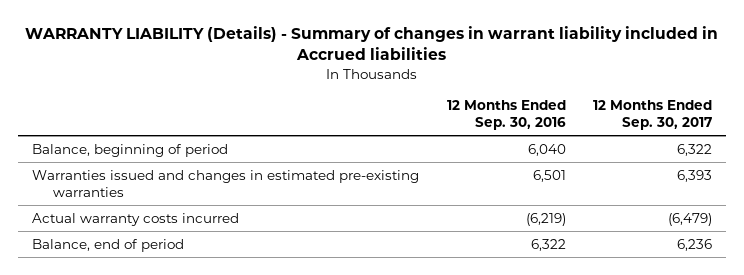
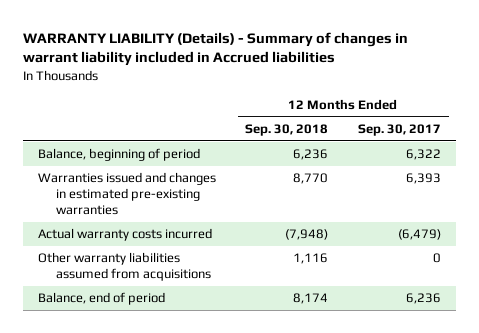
[446,99,566,131] 12 Months Ended Sep. 30, 2016 -> none
none -> [245,123,329,136] Sep. 30, 2018
none -> [37,252,211,282] Other warranty liabilities assumed from acquisitions

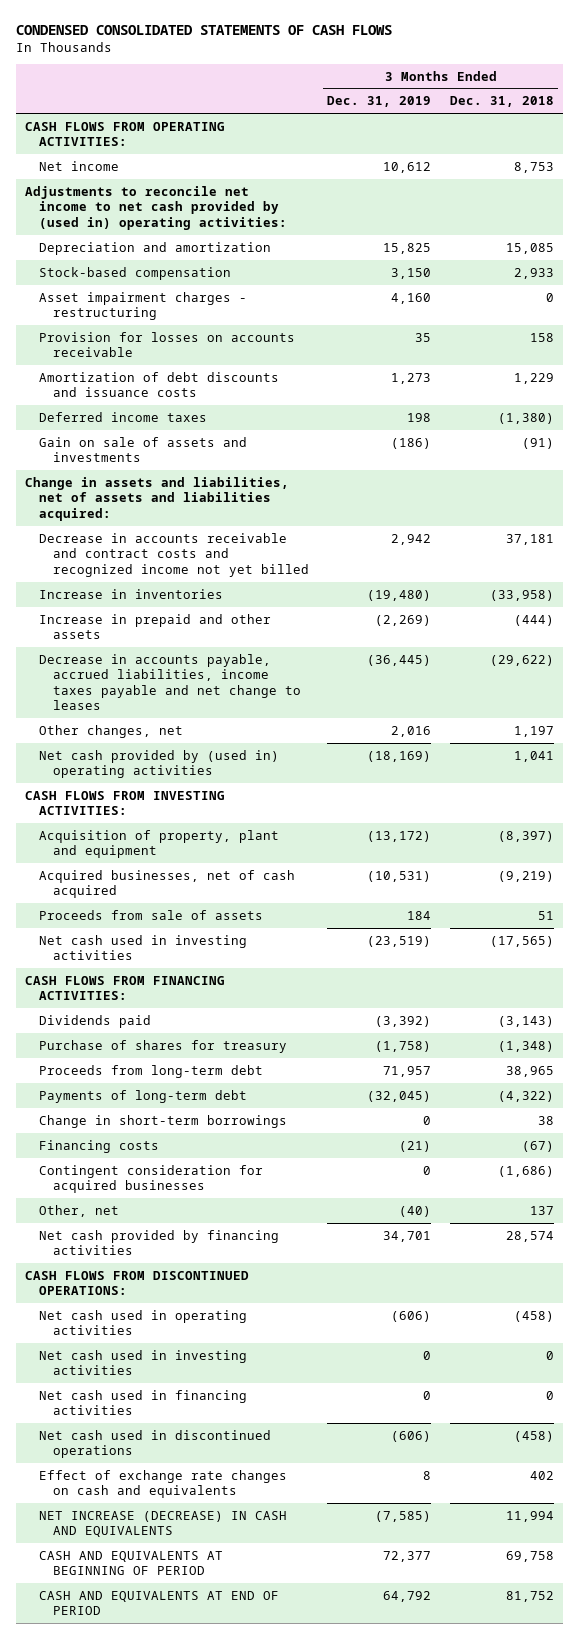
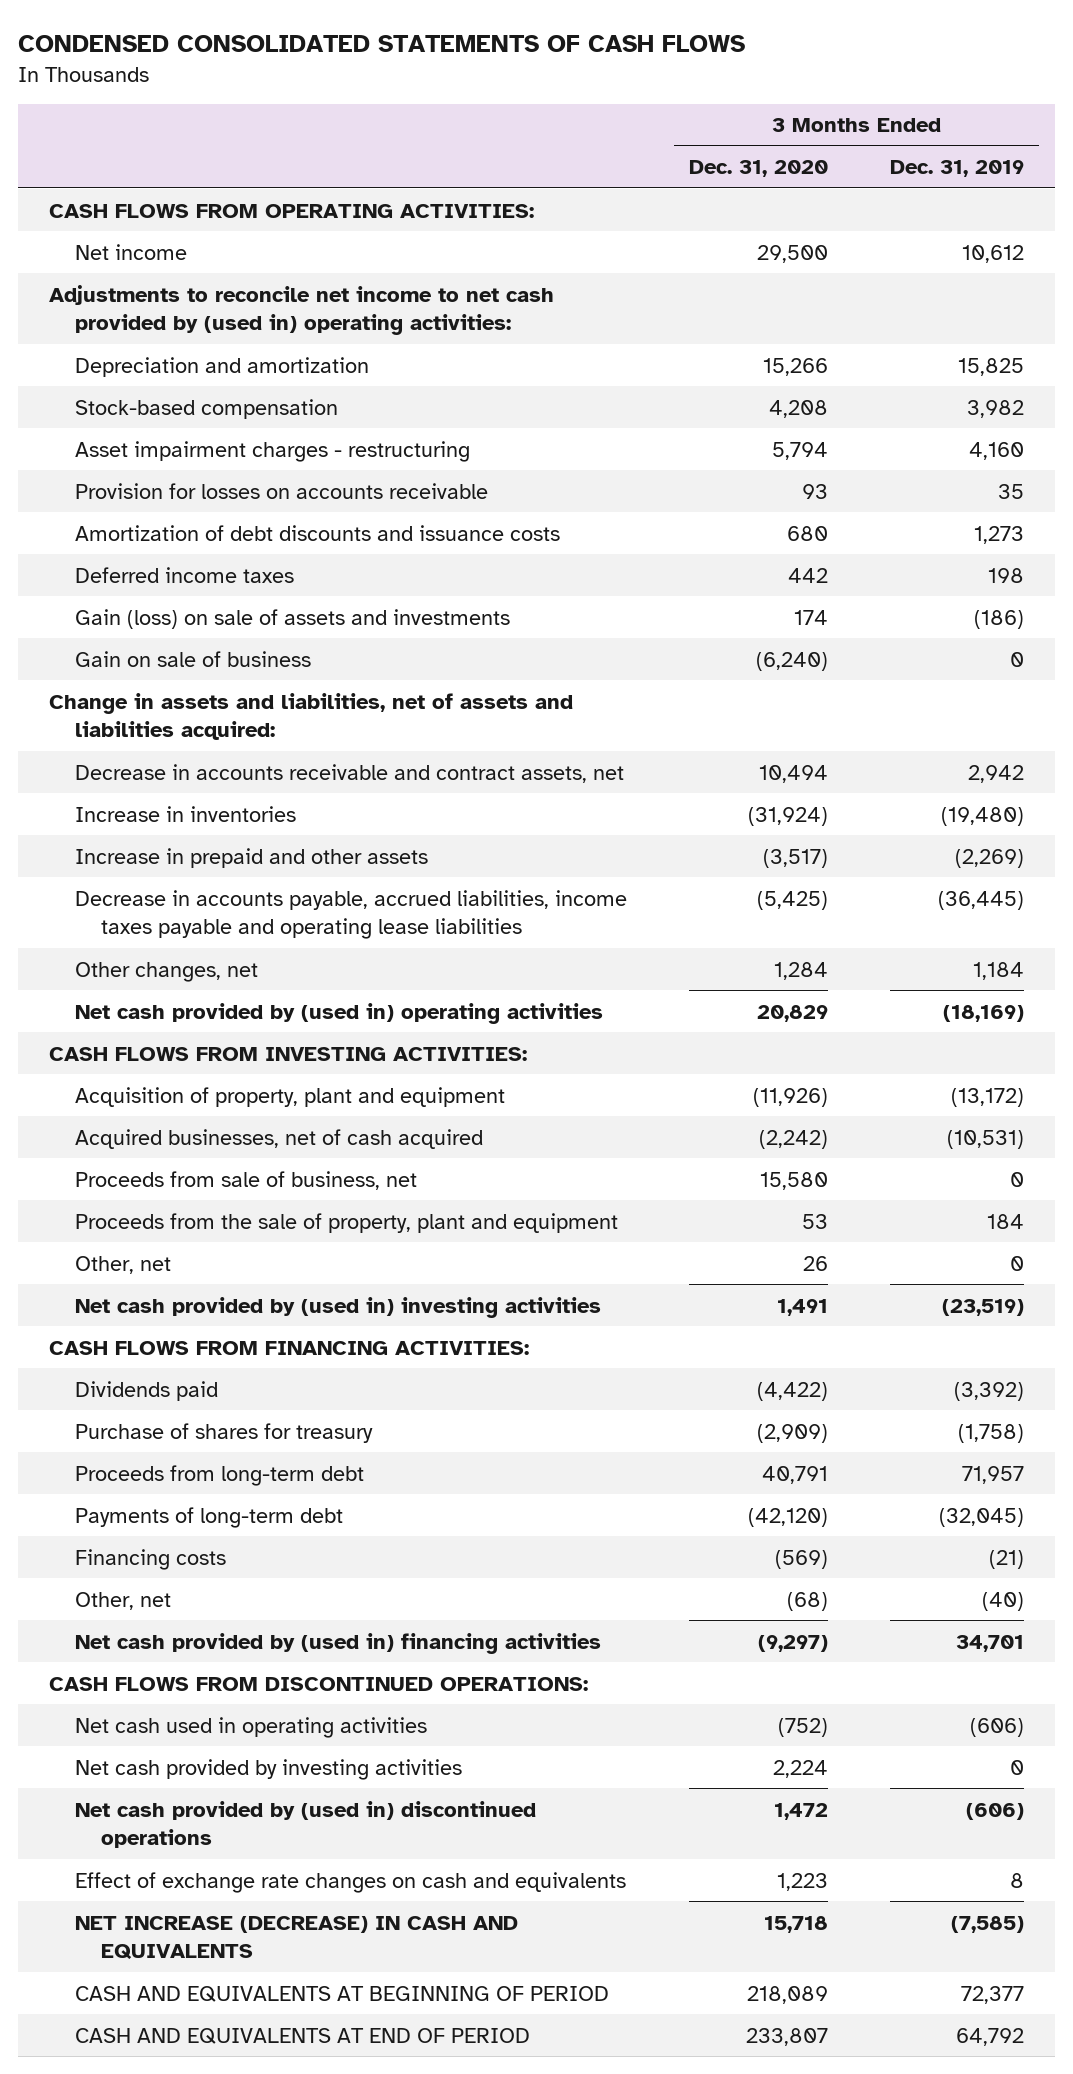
[449,96,554,108] Dec. 31, 2018 -> none
none -> [689,160,829,178] Dec. 31, 2020
[391,267,432,279] 3,150 -> [966,399,1024,418] 3,982
[39,436,248,463] Gain on sale of assets and investments -> [75,608,511,629] Gain (loss) on sale of assets and investments
none -> [75,650,312,667] Gain on sale of business
[39,532,310,577] Decrease in accounts receivable and contract costs and recognized income not yet billed -> [75,763,625,783] Decrease in accounts receivable and contract assets, net
[39,653,302,711] Decrease in accounts payable, accrued liabilities, income taxes payable and net change to leases -> [75,889,628,939] Decrease in accounts payable, accrued liabilities, income taxes payable and operating lease liabilities
[391,725,432,737] 2,016 -> [972,961,1024,980] 1,184
none -> [75,1170,418,1190] Proceeds from sale of business, net
[39,909,264,920] Proceeds from sale of assets -> [75,1212,619,1233] Proceeds from the sale of property, plant and equipment
none -> [75,1255,172,1274] Other, net
[39,934,248,961] Net cash used in investing activities -> [75,1296,602,1318] Net cash provided by (used in) investing activities
[39,1114,288,1128] Change in short-term borrowings -> none
[39,1164,264,1194] Contingent consideration for acquired businesses -> none
[39,1229,280,1256] Net cash provided by financing activities -> [75,1632,602,1654] Net cash provided by (used in) financing activities
[39,1389,248,1416] Net cash used in financing activities -> none
[39,1349,248,1376] Net cash used in investing activities -> [75,1758,463,1780] Net cash provided by investing activities
[39,1429,272,1459] Net cash used in discontinued operations -> [75,1800,537,1848] Net cash provided by (used in) discontinued operations

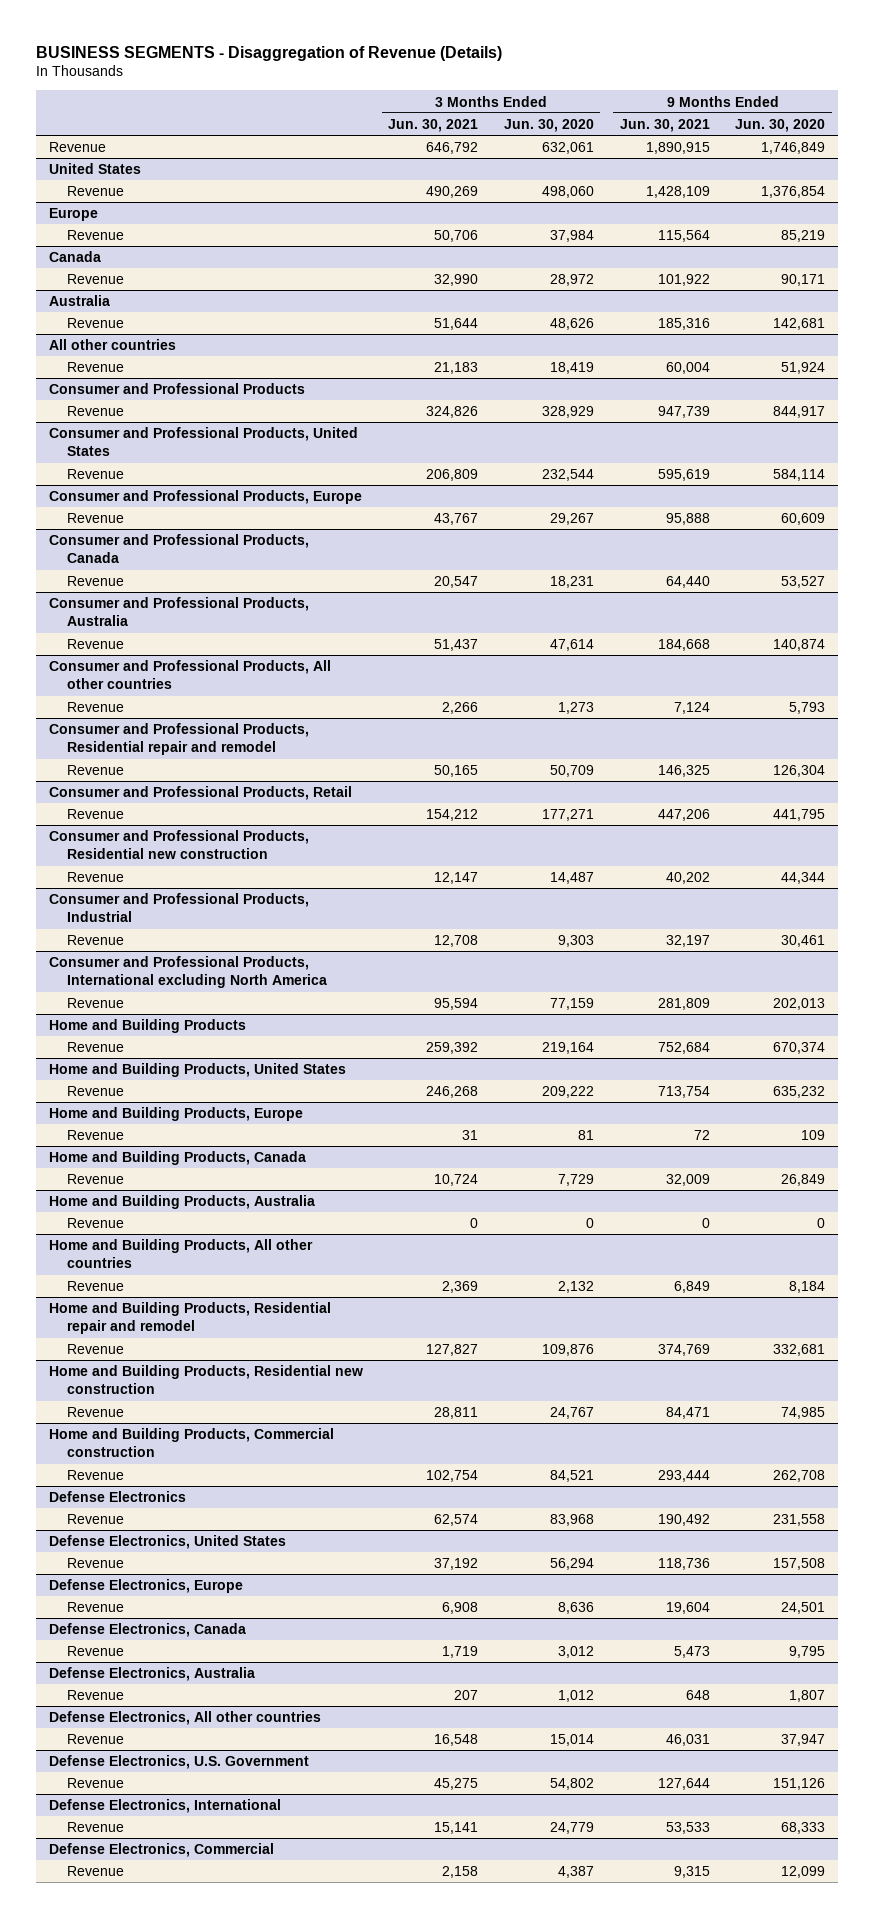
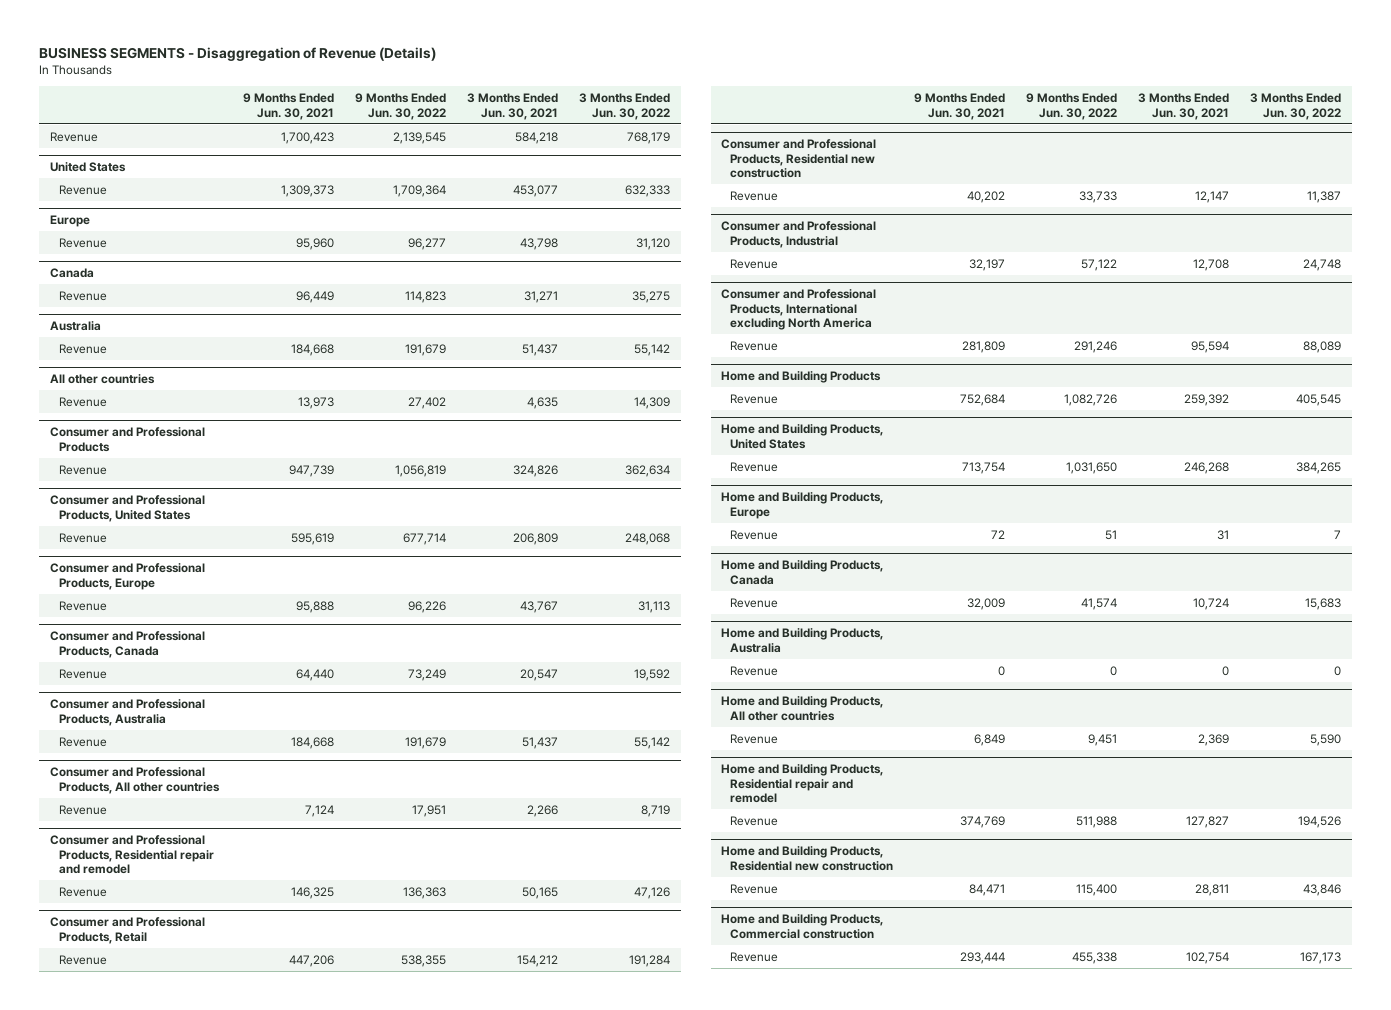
[504,118,595,132] Jun. 30, 2020 -> none
[735,118,826,132] Jun. 30, 2020 -> none
none -> [355,92,447,120] 9 Months Ended Jun. 30, 2022
none -> [579,92,671,120] 3 Months Ended Jun. 30, 2022
[426,142,479,155] 646,792 -> [515,131,559,144] 584,218
[645,142,710,155] 1,890,915 -> [281,131,335,144] 1,700,423
[426,186,479,199] 490,269 -> [513,184,559,197] 453,077
[645,186,710,199] 1,428,109 -> [281,184,335,197] 1,309,373
[434,230,479,243] 50,706 -> [520,237,559,250] 43,798
[657,230,710,243] 115,564 -> [296,237,335,250] 95,960
[434,274,479,287] 32,990 -> [524,290,559,303] 31,271
[657,274,710,287] 101,922 -> [296,290,335,303] 96,449
[434,318,479,331] 51,644 -> [522,343,559,356] 51,437
[657,318,710,331] 185,316 -> [291,343,335,356] 184,668
[434,362,479,375] 21,183 -> [527,396,559,409] 4,635
[665,362,710,375] 60,004 -> [298,396,335,409] 13,973
[48,1491,186,1503] Defense Electronics -> none
[66,1514,124,1525] Revenue -> none
[48,1535,286,1550] Defense Electronics, United States -> none
[66,1558,124,1569] Revenue -> none
[48,1579,243,1594] Defense Electronics, Europe -> none
[66,1602,124,1613] Revenue -> none
[48,1623,246,1638] Defense Electronics, Canada -> none
[66,1646,124,1657] Revenue -> none
[48,1667,255,1682] Defense Electronics, Australia -> none
[66,1690,124,1701] Revenue -> none
[48,1711,321,1726] Defense Electronics, All other countries -> none
[66,1734,124,1745] Revenue -> none
[48,1755,309,1770] Defense Electronics, U.S. Government -> none
[66,1778,124,1789] Revenue -> none
[48,1799,281,1814] Defense Electronics, International -> none
[66,1822,124,1833] Revenue -> none
[48,1843,274,1858] Defense Electronics, Commercial -> none
[66,1866,124,1877] Revenue -> none

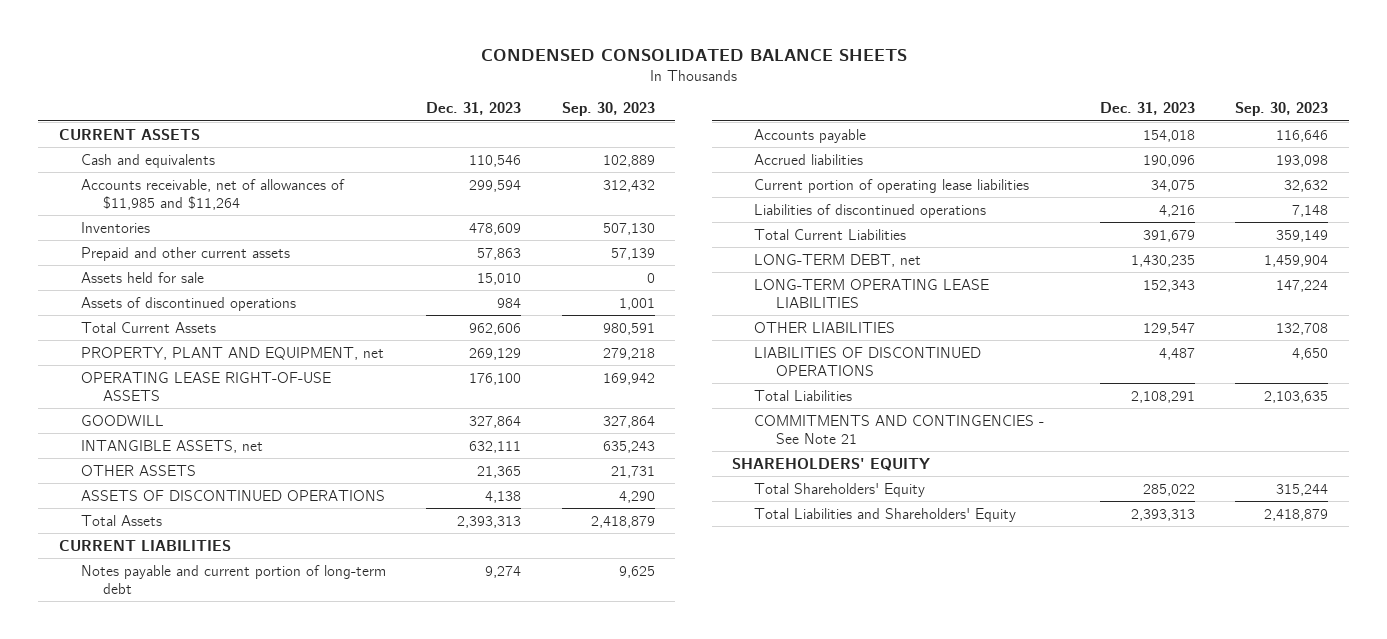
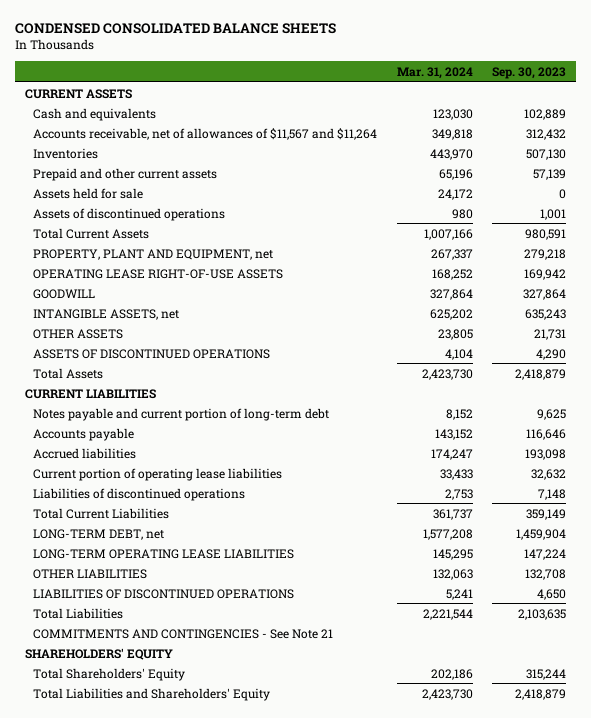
[426,102,522,116] Dec. 31, 2023 -> none
none -> [396,66,473,79] Mar. 31, 2024
[80,178,345,210] Accounts receivable, net of allowances of $11,985 and $11,264 -> [33,127,378,140] Accounts receivable, net of allowances of $11,567 and $11,264

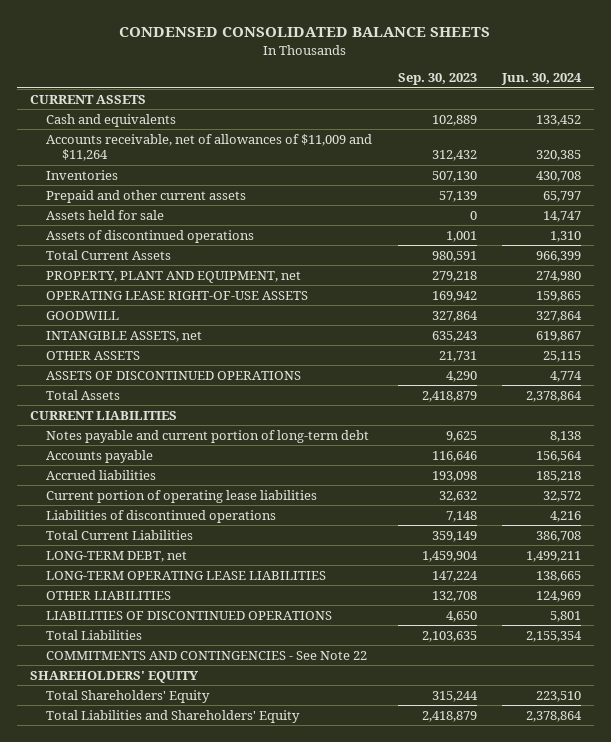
[396,66,473,79] Mar. 31, 2024 -> none
none -> [501,73,583,86] Jun. 30, 2024
[33,127,378,140] Accounts receivable, net of allowances of $11,567 and $11,264 -> [46,133,373,162] Accounts receivable, net of allowances of $11,009 and $11,264
[33,628,334,639] COMMITMENTS AND CONTINGENCIES - See Note 21 -> [46,650,368,660] COMMITMENTS AND CONTINGENCIES - See Note 22

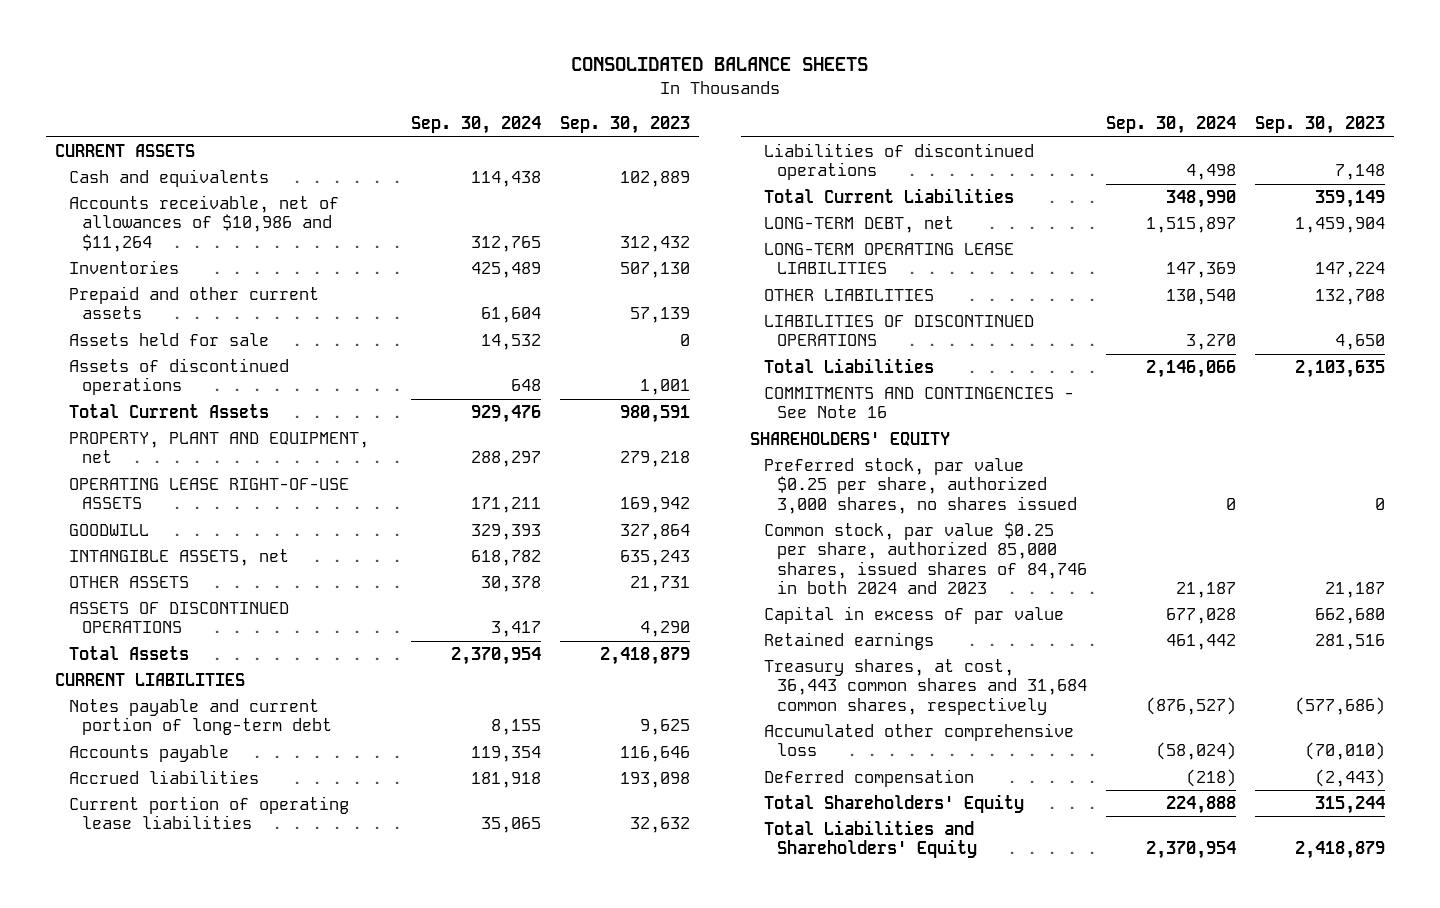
[119,27,491,38] CONDENSED CONSOLIDATED BALANCE SHEETS -> [570,57,868,72] CONSOLIDATED BALANCE SHEETS
[501,73,583,86] Jun. 30, 2024 -> none
none -> [411,116,542,135] Sep. 30, 2024
[46,133,373,162] Accounts receivable, net of allowances of $11,009 and $11,264 -> [68,195,339,252] Accounts receivable, net of allowances of $10,986 and $11,264
[46,650,368,660] COMMITMENTS AND CONTINGENCIES - See Note 22 -> [763,387,1074,419] COMMITMENTS AND CONTINGENCIES - See Note 16
none -> [763,458,1078,514] Preferred stock, par value $0.25 per share, authorized 3,000 shares, no shares issued
none -> [763,522,1088,594] Common stock, par value $0.25 per share, authorized 85,000 shares, issued shares of 84,746 in both 2024 and 2023
none -> [763,606,1064,625] Capital in excess of par value
none -> [763,632,934,651] Retained earnings
none -> [763,659,1088,715] Treasury shares, at cost, 36,443 common shares and 31,684 common shares, respectively
none -> [763,723,1074,757] Accumulated other comprehensive loss
none -> [763,769,974,788] Deferred compensation

